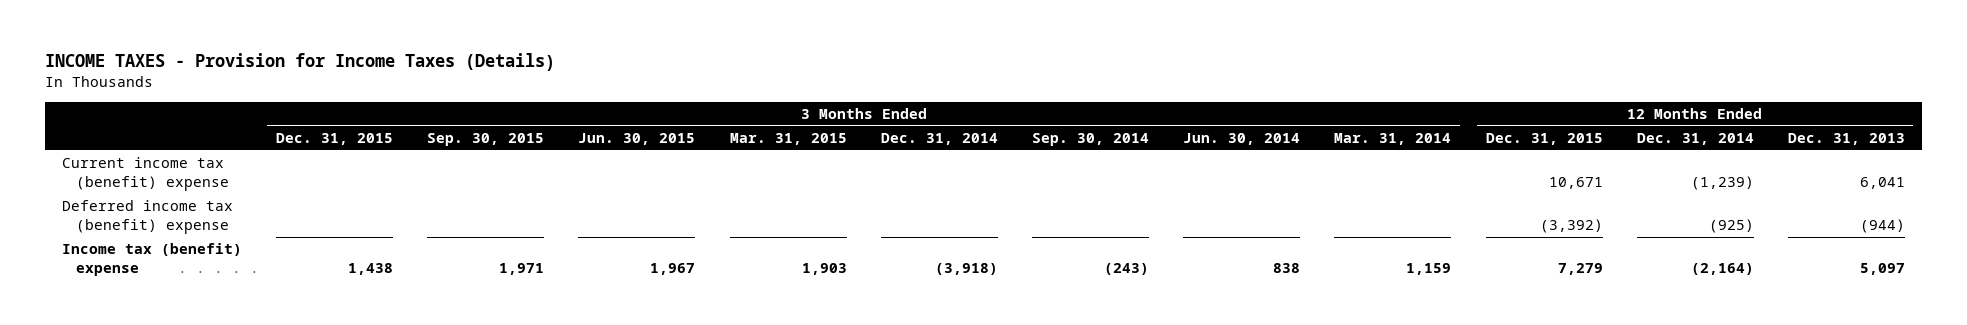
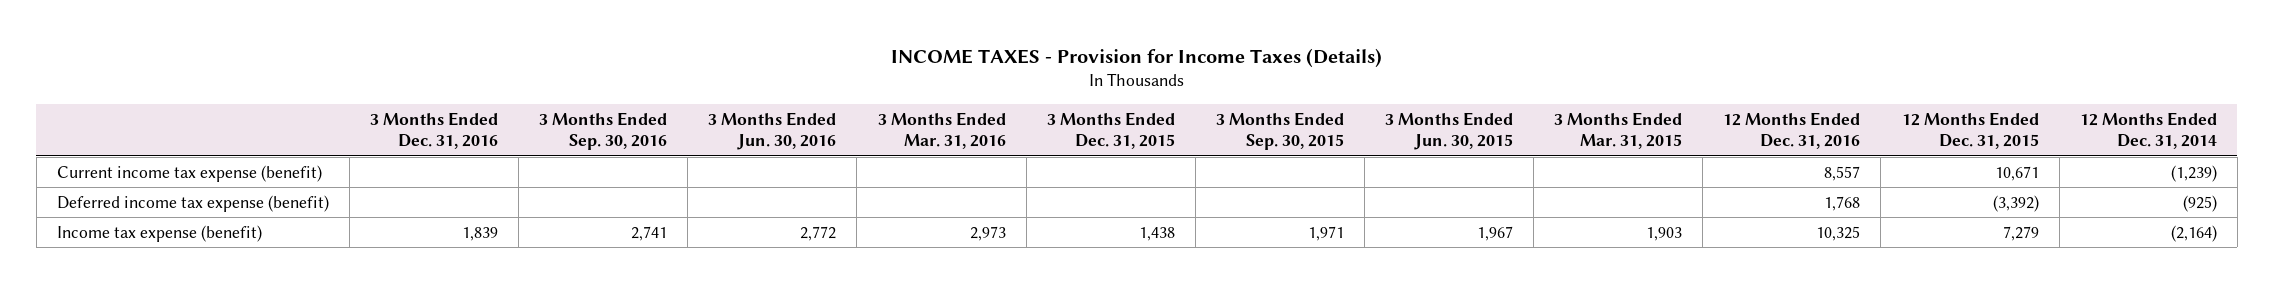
[880,132,998,145] Dec. 31, 2014 -> none
[1031,132,1149,146] Sep. 30, 2014 -> none
[1183,132,1301,145] Jun. 30, 2014 -> none
[1334,132,1452,145] Mar. 31, 2014 -> none
[1787,132,1905,145] Dec. 31, 2013 -> none
none -> [370,111,499,150] 3 Months Ended Dec. 31, 2016
none -> [539,111,668,151] 3 Months Ended Sep. 30, 2016
none -> [708,111,837,151] 3 Months Ended Jun. 30, 2016
none -> [877,111,1006,150] 3 Months Ended Mar. 31, 2016
none -> [1723,111,1861,150] 12 Months Ended Dec. 31, 2016
[61,157,230,192] Current income tax (benefit) expense -> [56,164,322,182] Current income tax expense (benefit)
[61,200,233,235] Deferred income tax (benefit) expense -> [56,194,329,212] Deferred income tax expense (benefit)
[61,243,242,277] Income tax (benefit) expense -> [56,224,262,242] Income tax expense (benefit)

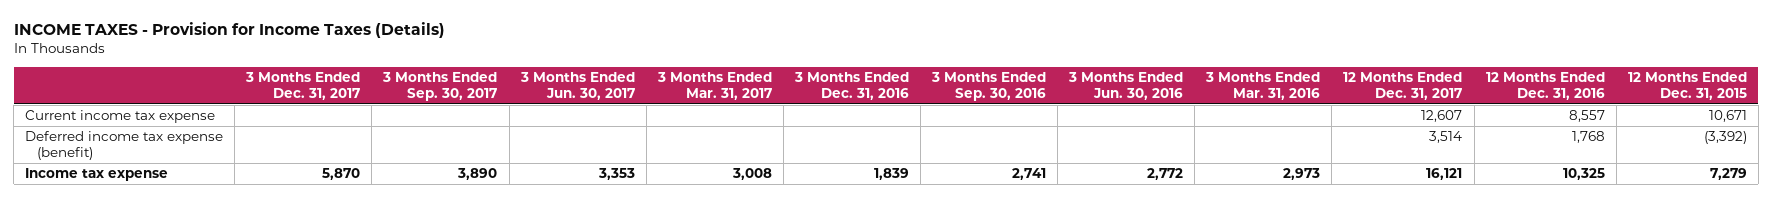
[1046,111,1175,150] 3 Months Ended Dec. 31, 2015 -> none
[1215,111,1344,151] 3 Months Ended Sep. 30, 2015 -> none
[1385,111,1514,151] 3 Months Ended Jun. 30, 2015 -> none
[1554,111,1683,150] 3 Months Ended Mar. 31, 2015 -> none
[2079,111,2217,150] 12 Months Ended Dec. 31, 2014 -> none
none -> [245,71,361,101] 3 Months Ended Dec. 31, 2017
none -> [382,71,498,102] 3 Months Ended Sep. 30, 2017
none -> [519,71,635,101] 3 Months Ended Jun. 30, 2017
none -> [656,71,772,101] 3 Months Ended Mar. 31, 2017
none -> [1343,71,1463,101] 12 Months Ended Dec. 31, 2017
[56,164,322,182] Current income tax expense (benefit) -> [25,110,216,124] Current income tax expense
[56,224,262,242] Income tax expense (benefit) -> [25,168,169,182] Income tax expense

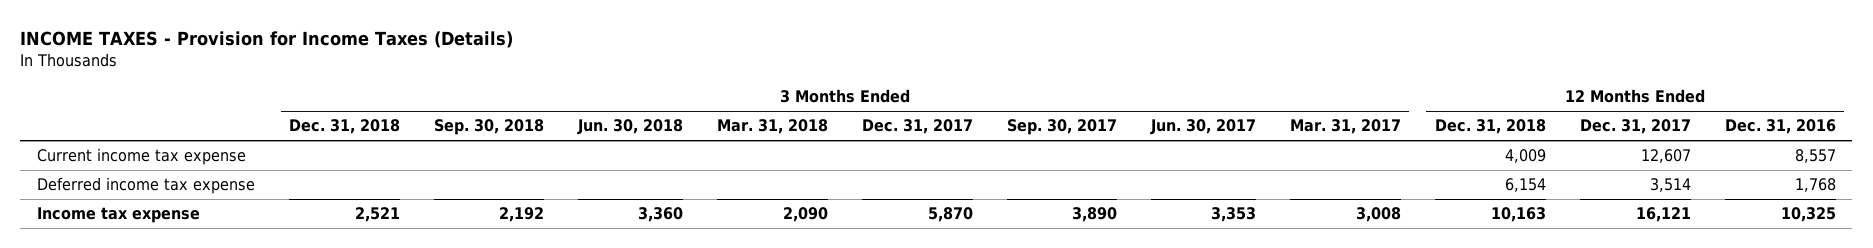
[793,71,909,101] 3 Months Ended Dec. 31, 2016 -> none
[931,71,1047,102] 3 Months Ended Sep. 30, 2016 -> none
[1068,71,1184,101] 3 Months Ended Jun. 30, 2016 -> none
[1205,71,1321,101] 3 Months Ended Mar. 31, 2016 -> none
[1627,71,1747,101] 12 Months Ended Dec. 31, 2015 -> none
none -> [289,119,401,135] Dec. 31, 2018
none -> [434,119,545,136] Sep. 30, 2018
none -> [577,119,684,136] Jun. 30, 2018
none -> [717,119,829,135] Mar. 31, 2018
none -> [1434,119,1546,135] Dec. 31, 2018
[25,131,224,161] Deferred income tax expense (benefit) -> [37,177,256,195] Deferred income tax expense

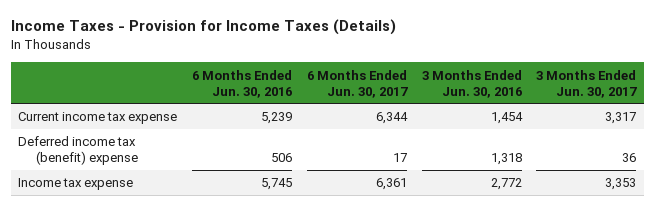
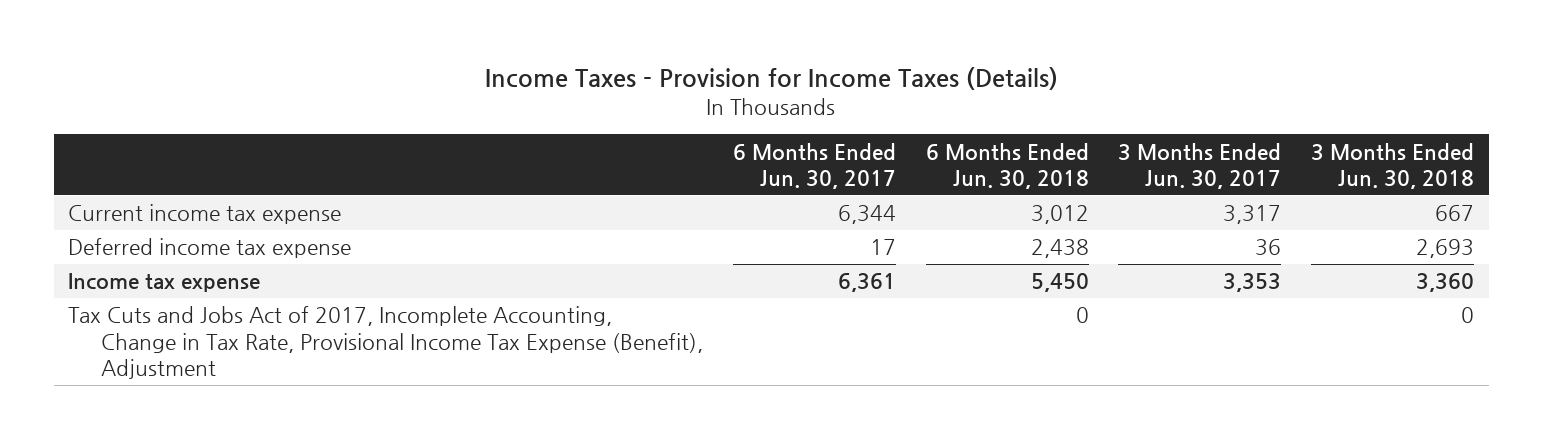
[192,69,293,98] 6 Months Ended Jun. 30, 2016 -> none
[421,69,522,98] 3 Months Ended Jun. 30, 2016 -> none
none -> [925,142,1089,190] 6 Months Ended Jun. 30, 2018
none -> [1311,142,1475,190] 3 Months Ended Jun. 30, 2018
[18,136,138,166] Deferred income tax (benefit) expense -> [68,238,352,259] Deferred income tax expense
none -> [68,306,704,380] Tax Cuts and Jobs Act of 2017, Incomplete Accounting, Change in Tax Rate, Provisional Income Tax Expense (Benefit), Adjustment

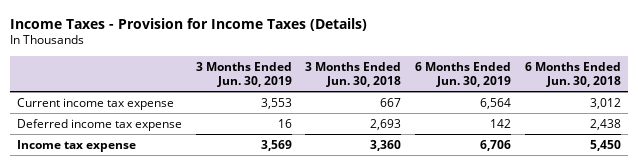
[732,142,896,190] 6 Months Ended Jun. 30, 2017 -> none
[1118,142,1282,190] 3 Months Ended Jun. 30, 2017 -> none
none -> [195,61,292,88] 3 Months Ended Jun. 30, 2019
none -> [415,61,512,88] 6 Months Ended Jun. 30, 2019
[68,306,704,380] Tax Cuts and Jobs Act of 2017, Incomplete Accounting, Change in Tax Rate, Provisional Income Tax Expense (Benefit), Adjustment -> none

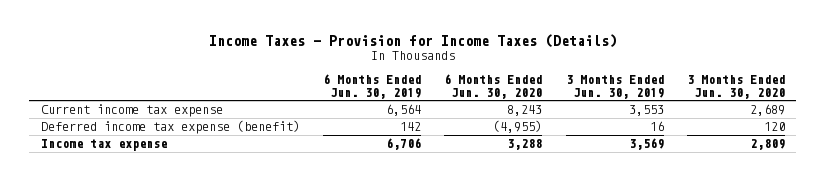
[305,61,402,88] 3 Months Ended Jun. 30, 2018 -> none
[524,61,621,88] 6 Months Ended Jun. 30, 2018 -> none
none -> [444,74,543,99] 6 Months Ended Jun. 30, 2020
none -> [686,75,785,99] 3 Months Ended Jun. 30, 2020
[17,118,183,131] Deferred income tax expense -> [41,120,301,135] Deferred income tax expense (benefit)

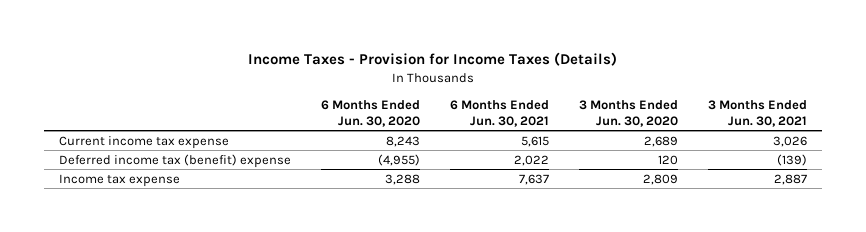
[323,74,422,99] 6 Months Ended Jun. 30, 2019 -> none
[565,75,664,99] 3 Months Ended Jun. 30, 2019 -> none
none -> [449,99,549,127] 6 Months Ended Jun. 30, 2021
none -> [708,99,808,127] 3 Months Ended Jun. 30, 2021
[41,120,301,135] Deferred income tax expense (benefit) -> [58,153,291,168] Deferred income tax (benefit) expense

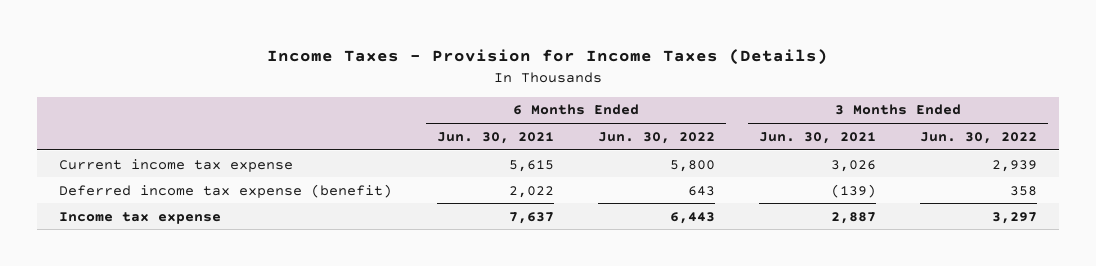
[320,99,420,127] 6 Months Ended Jun. 30, 2020 -> none
[579,99,679,127] 3 Months Ended Jun. 30, 2020 -> none
none -> [597,131,715,144] Jun. 30, 2022
none -> [919,131,1037,144] Jun. 30, 2022
[58,153,291,168] Deferred income tax (benefit) expense -> [59,183,393,198] Deferred income tax expense (benefit)

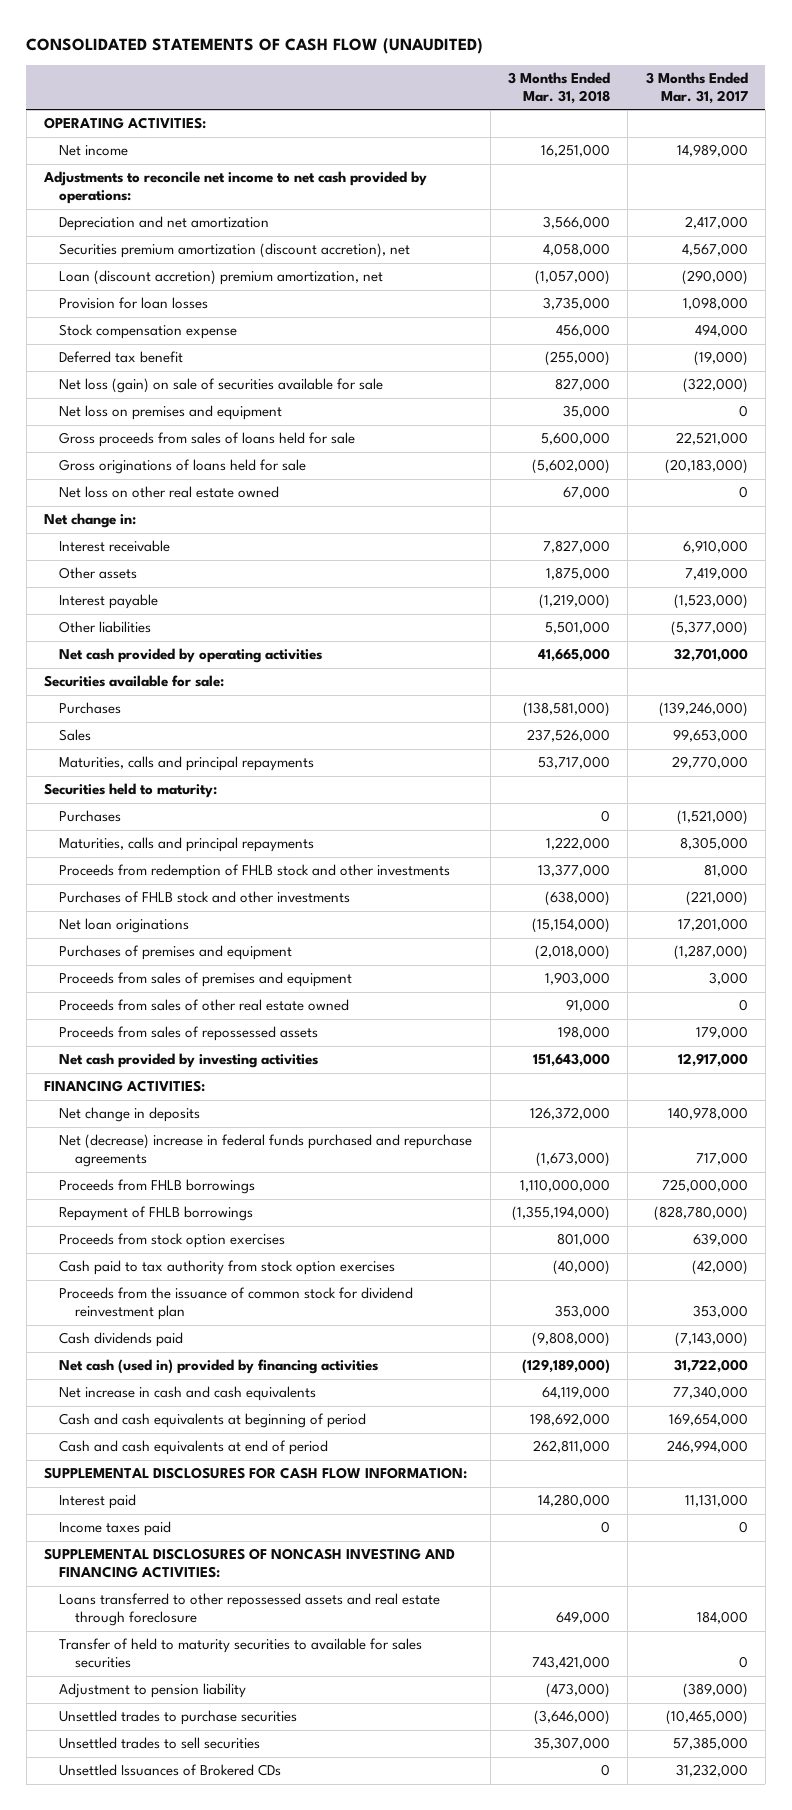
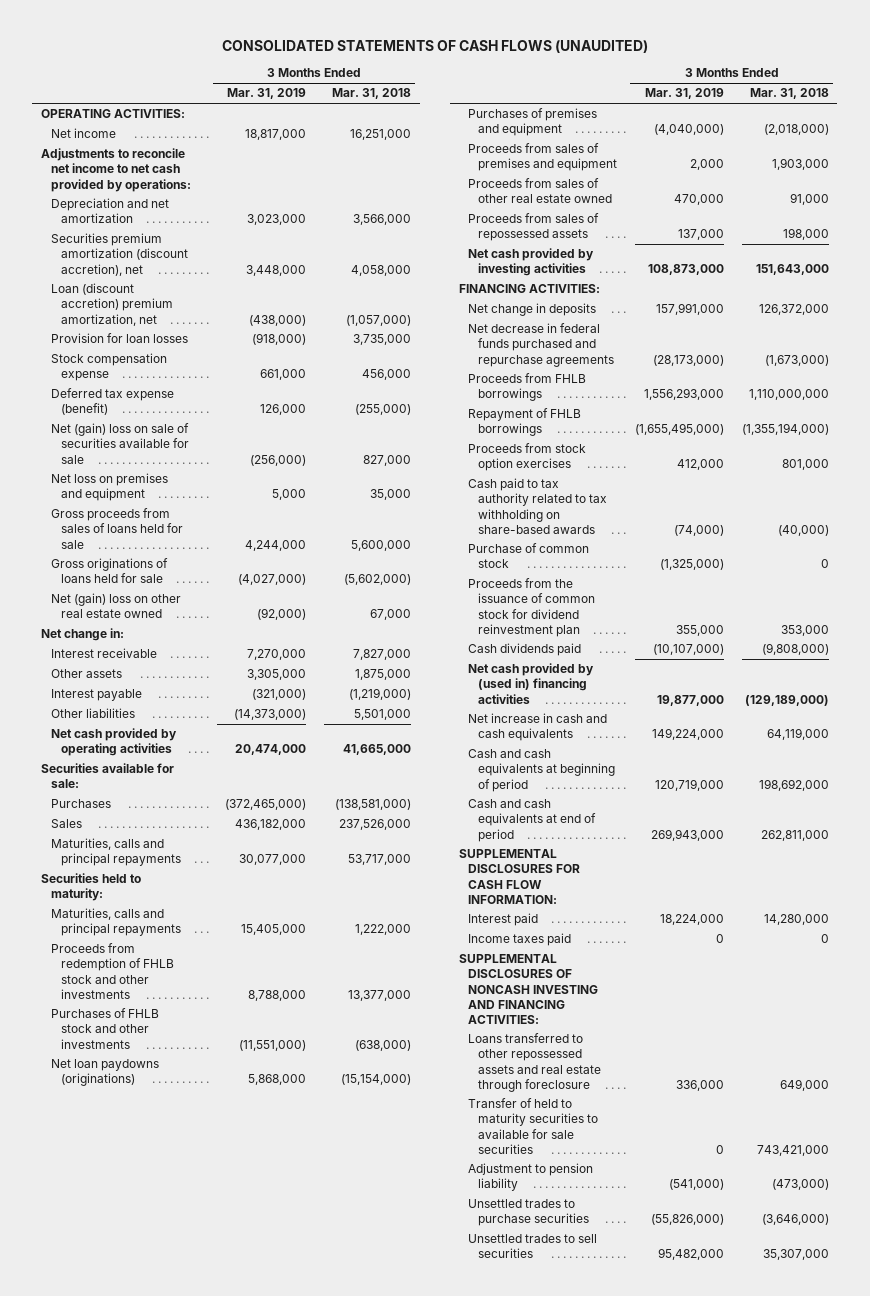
[26,37,484,54] CONSOLIDATED STATEMENTS OF CASH FLOW (UNAUDITED) -> [221,40,648,54] CONSOLIDATED STATEMENTS OF CASH FLOWS (UNAUDITED)
[645,72,748,104] 3 Months Ended Mar. 31, 2017 -> none
none -> [227,88,307,100] Mar. 31, 2019
[59,351,184,364] Deferred tax benefit -> [50,388,174,416] Deferred tax expense (benefit)
[59,378,384,394] Net loss (gain) on sale of securities available for sale -> [50,423,189,464] Net (gain) loss on sale of securities available for sale
[59,486,280,499] Net loss on other real estate owned -> [50,593,181,619] Net (gain) loss on other real estate owned
[59,810,122,823] Purchases -> none
[59,918,190,934] Net loan originations -> [50,1059,159,1087] Net loan paydowns (originations)
[59,1134,473,1168] Net (decrease) increase in federal funds purchased and repurchase agreements -> [468,323,615,367] Net decrease in federal funds purchased and repurchase agreements
[59,1260,396,1276] Cash paid to tax authority from stock option exercises -> none
none -> [468,478,608,534] Cash paid to tax authority related to tax withholding on share-based awards
none -> [468,543,590,569] Purchase of common stock
[59,1359,379,1375] Net cash (used in) provided by financing activities -> [468,663,595,704] Net cash provided by (used in) financing activities
[59,1638,423,1669] Transfer of held to maturity securities to available for sales securities -> [468,1098,599,1154] Transfer of held to maturity securities to available for sale securities
[59,1764,282,1777] Unsettled Issuances of Brokered CDs -> none

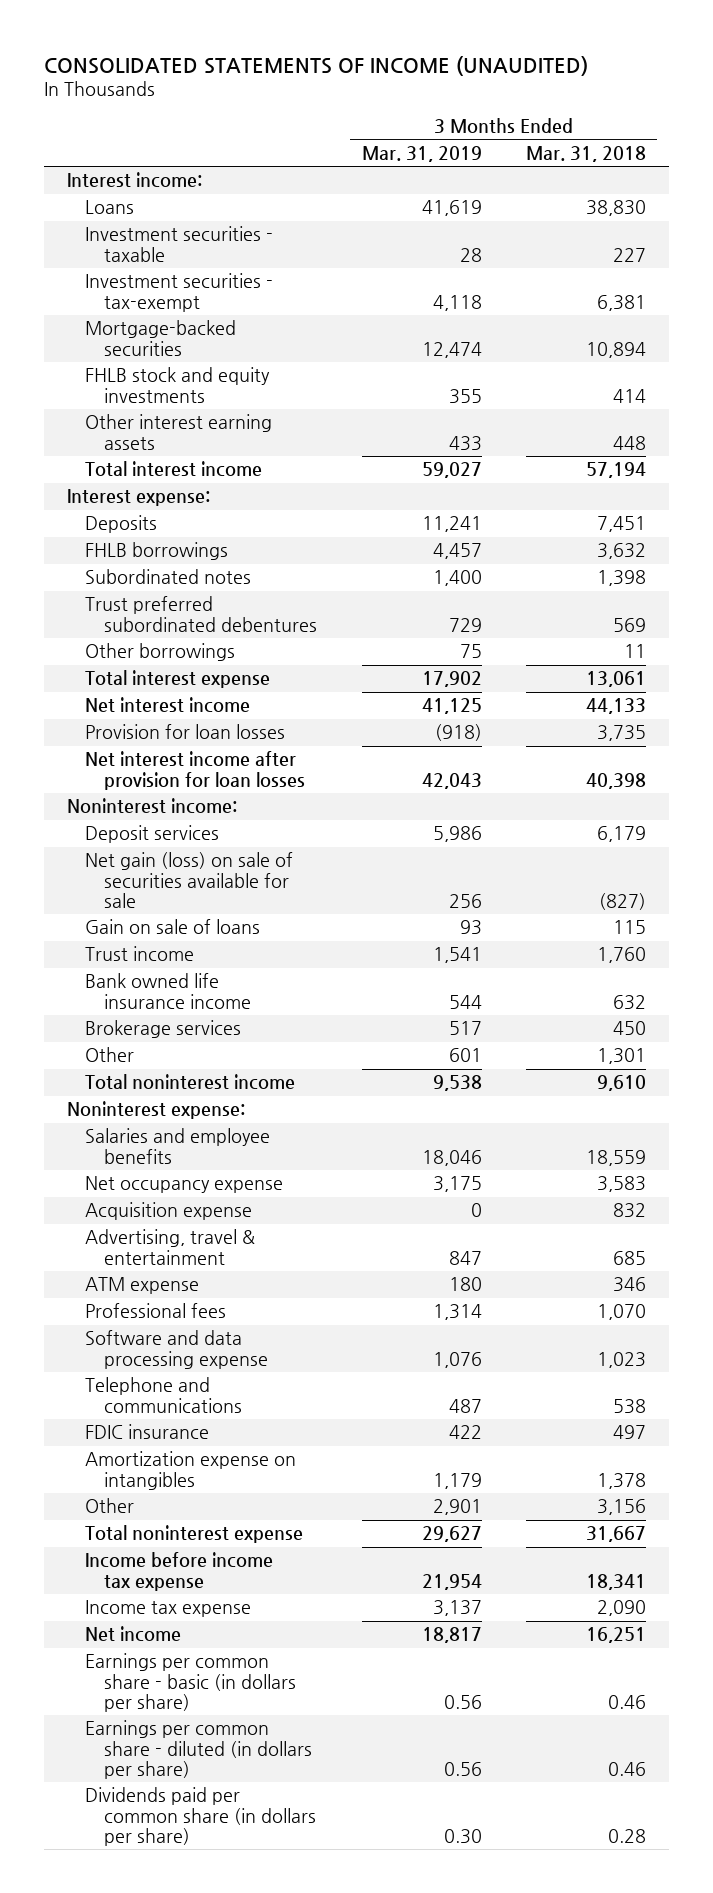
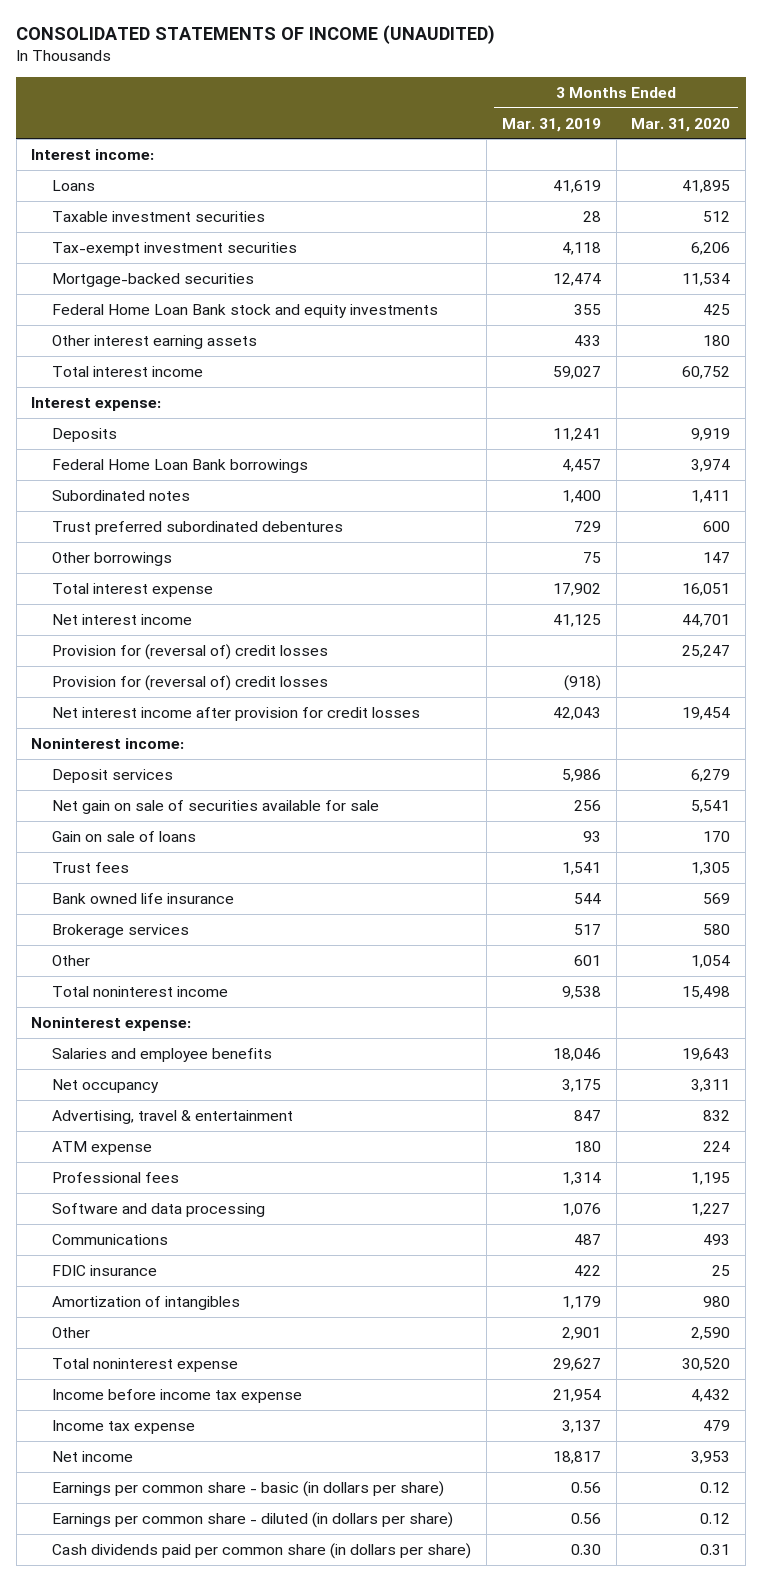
[526,145,647,162] Mar. 31, 2018 -> none
none -> [631,117,731,132] Mar. 31, 2020
[85,226,274,262] Investment securities - taxable -> [52,210,266,222] Taxable investment securities
[85,273,274,312] Investment securities - tax-exempt -> [52,241,298,256] Tax-exempt investment securities
[85,367,271,403] FHLB stock and equity investments -> [52,303,439,318] Federal Home Loan Bank stock and equity investments
[85,542,229,561] FHLB borrowings -> [52,458,309,473] Federal Home Loan Bank borrowings
none -> [52,643,329,660] Provision for (reversal of) credit losses
[85,724,286,740] Provision for loan losses -> [52,674,329,691] Provision for (reversal of) credit losses
[85,751,305,790] Net interest income after provision for loan losses -> [52,706,421,721] Net interest income after provision for credit losses
[85,852,294,908] Net gain (loss) on sale of securities available for sale -> [52,799,380,814] Net gain on sale of securities available for sale
[85,946,195,962] Trust income -> [52,861,130,873] Trust fees
[85,973,251,1009] Bank owned life insurance income -> [52,892,235,904] Bank owned life insurance
[85,1202,253,1221] Acquisition expense -> none
[85,1176,284,1194] Net occupancy expense -> [52,1078,160,1093] Net occupancy
[85,1330,268,1369] Software and data processing expense -> [52,1202,266,1217] Software and data processing
[85,1377,242,1413] Telephone and communications -> [52,1233,169,1245] Communications
[85,1451,297,1490] Amortization expense on intangibles -> [52,1295,241,1310] Amortization of intangibles
[85,1787,316,1846] Dividends paid per common share (in dollars per share) -> [52,1542,472,1559] Cash dividends paid per common share (in dollars per share)

